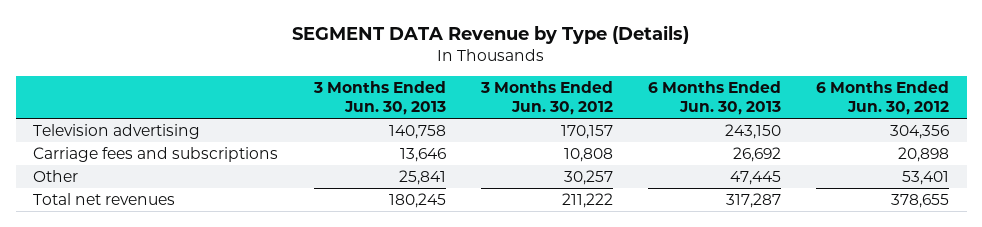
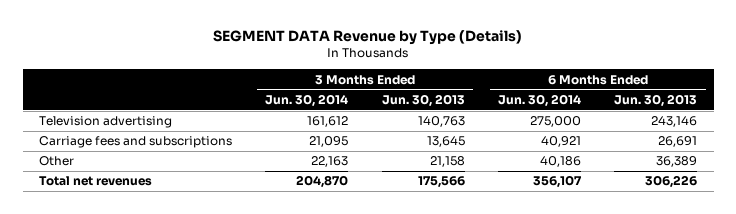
[479,81,613,115] 3 Months Ended Jun. 30, 2012 -> none
[816,81,950,115] 6 Months Ended Jun. 30, 2012 -> none
none -> [265,93,349,107] Jun. 30, 2014
none -> [497,93,581,107] Jun. 30, 2014
[388,125,446,140] 140,758 -> [417,116,465,128] 140,763
[724,124,781,140] 243,150 -> [651,116,698,128] 243,146
[399,148,446,163] 13,646 -> [426,136,465,148] 13,645
[732,147,781,163] 26,692 -> [658,136,698,148] 26,691
[398,170,446,186] 25,841 -> [429,156,465,168] 21,158
[729,171,781,186] 47,445 -> [656,156,698,168] 36,389
[388,193,446,209] 180,245 -> [417,176,465,189] 175,566
[725,193,781,209] 317,287 -> [645,175,698,189] 306,226

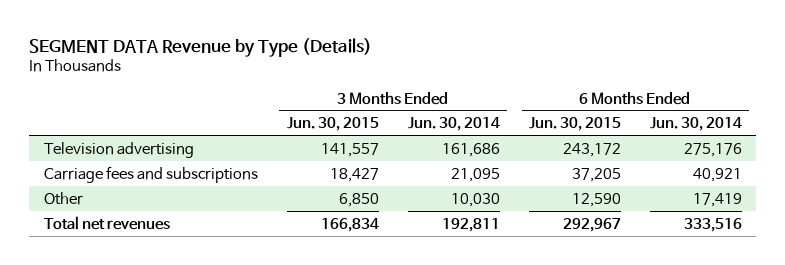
[381,93,465,107] Jun. 30, 2013 -> none
[614,93,698,107] Jun. 30, 2013 -> none
none -> [286,117,379,132] Jun. 30, 2015
none -> [528,117,621,132] Jun. 30, 2015
[307,116,349,128] 161,612 -> [441,142,500,157] 161,686
[529,116,581,128] 275,000 -> [683,142,742,157] 275,176
[311,156,349,168] 22,163 -> [450,192,500,207] 10,030
[539,156,581,168] 40,186 -> [692,192,742,207] 17,419
[296,175,349,189] 204,870 -> [441,217,500,232] 192,811
[532,175,582,189] 356,107 -> [683,217,742,232] 333,516

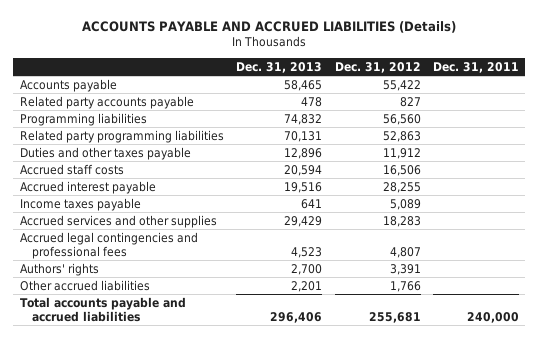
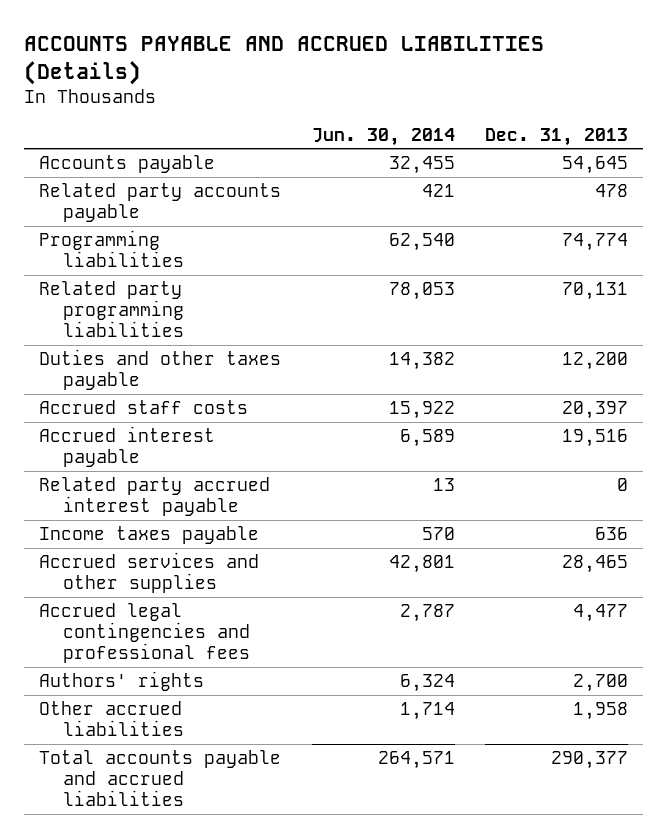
[334,61,421,73] Dec. 31, 2012 -> none
[433,61,520,73] Dec. 31, 2011 -> none
none -> [311,127,455,146] Jun. 30, 2014
[284,79,323,91] 58,465 -> [561,156,628,175] 54,645
[284,113,323,125] 74,832 -> [561,233,628,252] 74,774
[284,147,323,159] 12,896 -> [561,352,628,371] 12,200
[284,164,323,176] 20,594 -> [561,401,628,420] 20,397
none -> [39,477,271,517] Related party accrued interest payable
[301,198,323,209] 641 -> [594,527,628,541] 636
[284,215,323,227] 29,429 -> [561,555,628,574] 28,465
[291,246,323,258] 4,523 -> [572,604,628,623] 4,477
[291,280,323,292] 2,201 -> [572,702,628,721] 1,958
[270,311,323,323] 296,406 -> [550,751,628,770] 290,377

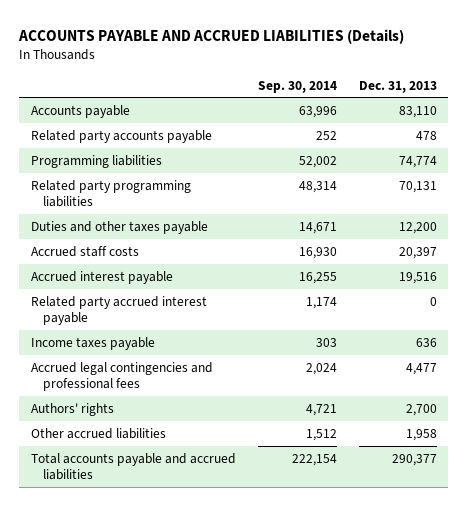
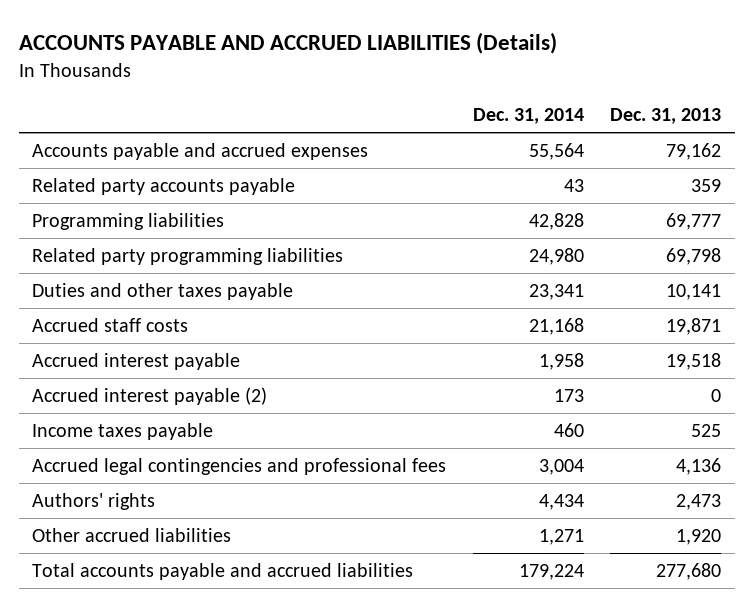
[257,80,337,93] Sep. 30, 2014 -> none
none -> [472,108,584,125] Dec. 31, 2014
[30,104,130,118] Accounts payable -> [31,143,368,161] Accounts payable and accrued expenses
[398,105,437,118] 83,110 -> [666,143,722,161] 79,162
[415,130,437,140] 478 -> [691,179,722,193] 359
[398,155,437,168] 74,774 -> [666,213,722,231] 69,777
[398,180,437,193] 70,131 -> [666,248,722,266] 69,798
[398,221,437,234] 12,200 -> [666,284,722,301] 10,141
[398,246,437,259] 20,397 -> [666,318,722,336] 19,871
[398,271,437,284] 19,516 -> [666,353,722,371] 19,518
[30,295,207,326] Related party accrued interest payable -> [31,387,267,406] Accrued interest payable (2)
[415,337,437,347] 636 -> [691,424,722,438] 525
[405,362,437,375] 4,477 -> [676,458,722,476] 4,136
[405,403,437,416] 2,700 -> [676,494,722,511] 2,473
[405,428,437,441] 1,958 -> [676,529,722,546] 1,920
[391,453,437,466] 290,377 -> [656,563,722,581] 277,680

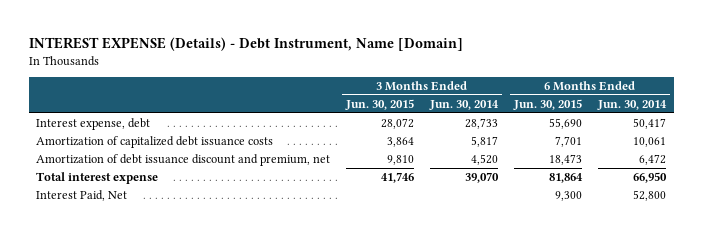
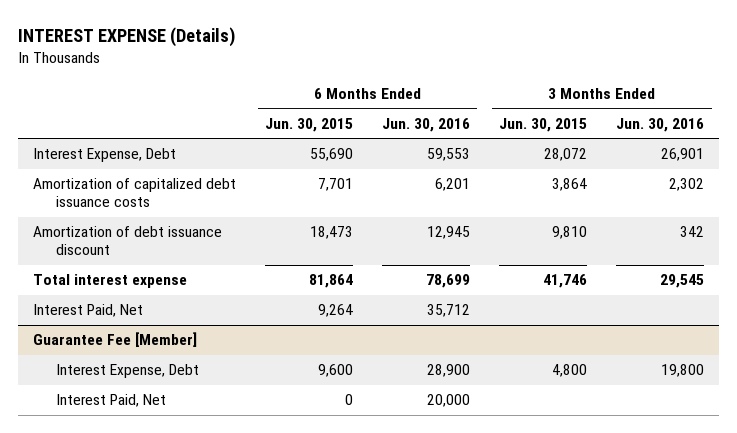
[28,36,463,51] INTEREST EXPENSE (Details) - Debt Instrument, Name [Domain] -> [18,27,236,48] INTEREST EXPENSE (Details)
[429,99,500,110] Jun. 30, 2014 -> none
[597,99,668,110] Jun. 30, 2014 -> none
none -> [382,117,471,132] Jun. 30, 2016
none -> [616,117,705,132] Jun. 30, 2016
[36,117,151,130] Interest expense, debt -> [32,148,176,163] Interest Expense, Debt
[36,153,331,166] Amortization of debt issuance discount and premium, net -> [32,226,222,256] Amortization of debt issuance discount
[555,190,583,201] 9,300 -> [317,304,353,318] 9,264
none -> [32,332,197,348] Guarantee Fee [Member]
none -> [55,364,199,379] Interest Expense, Debt
none -> [55,394,166,408] Interest Paid, Net

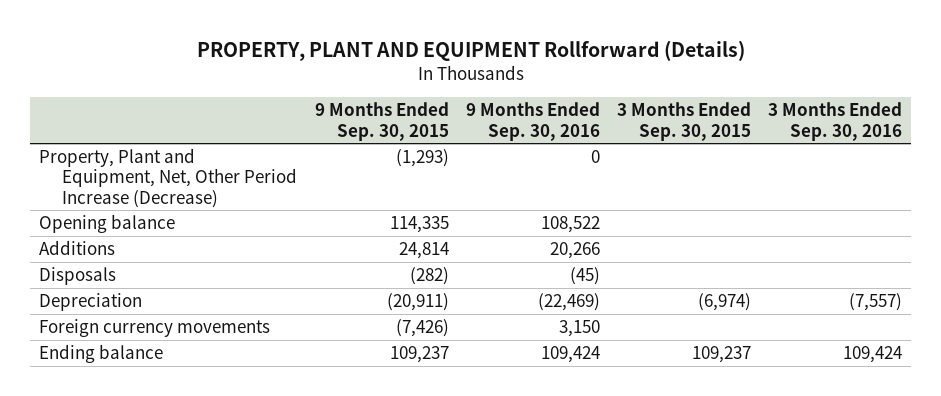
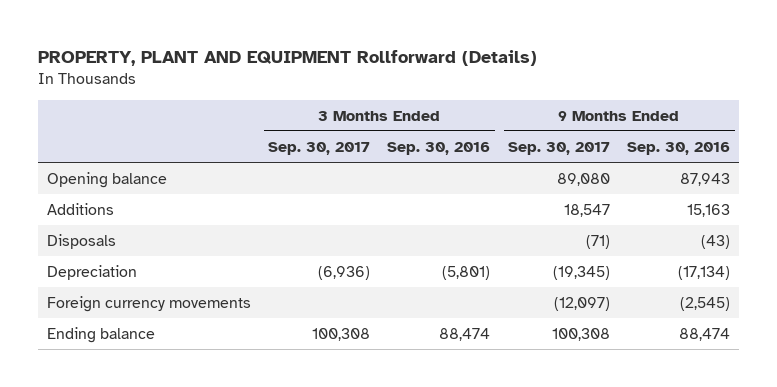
[314,102,449,141] 9 Months Ended Sep. 30, 2015 -> none
[617,102,752,141] 3 Months Ended Sep. 30, 2015 -> none
none -> [268,141,371,155] Sep. 30, 2017
none -> [507,141,610,155] Sep. 30, 2017
[38,148,298,208] Property, Plant and Equipment, Net, Other Period Increase (Decrease) -> none
[540,216,600,234] 108,522 -> [680,173,731,187] 87,943
[549,242,600,260] 20,266 -> [687,204,731,218] 15,163
[569,267,600,286] (45) -> [701,235,731,250] (43)
[537,293,600,312] (22,469) -> [678,266,731,281] (17,134)
[849,293,903,312] (7,557) -> [442,266,491,281] (5,801)
[558,320,600,338] 3,150 -> [680,297,731,312] (2,545)
[540,346,600,364] 109,424 -> [679,328,731,342] 88,474
[843,346,903,364] 109,424 -> [439,328,491,342] 88,474

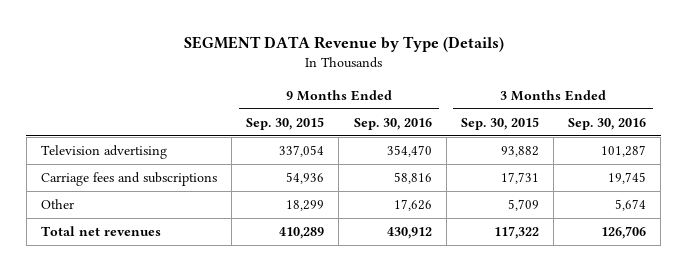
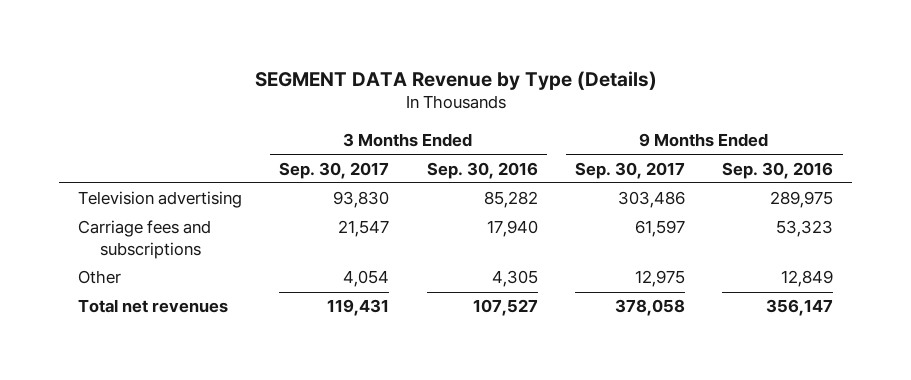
[246,116,325,130] Sep. 30, 2015 -> none
[460,116,539,130] Sep. 30, 2015 -> none
none -> [279,161,390,179] Sep. 30, 2017
none -> [574,161,685,179] Sep. 30, 2017
[386,145,432,158] 354,470 -> [770,191,834,209] 289,975
[601,145,647,158] 101,287 -> [483,191,538,209] 85,282
[393,172,432,185] 58,816 -> [776,220,834,238] 53,323
[608,172,647,185] 19,745 -> [486,220,538,238] 17,940
[393,199,432,212] 17,626 -> [781,270,834,288] 12,849
[615,199,647,212] 5,674 -> [491,270,538,288] 4,305
[386,227,432,240] 430,912 -> [766,299,834,317] 356,147
[601,226,647,240] 126,706 -> [472,299,538,317] 107,527

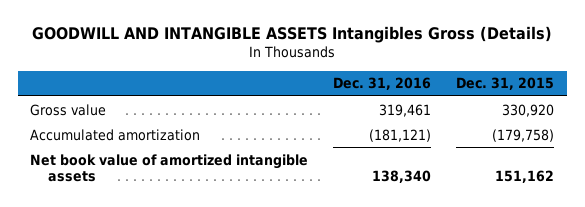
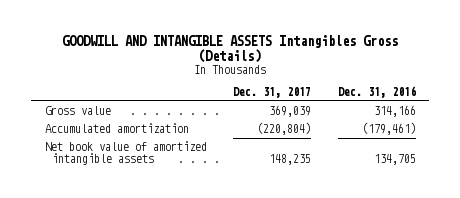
[456,77,555,91] Dec. 31, 2015 -> none
none -> [233,87,312,99] Dec. 31, 2017
[379,103,432,117] 319,461 -> [373,105,416,118] 314,166
[369,128,432,142] (181,121) -> [361,122,416,136] (179,461)
[372,169,432,183] 138,340 -> [373,153,416,165] 134,705

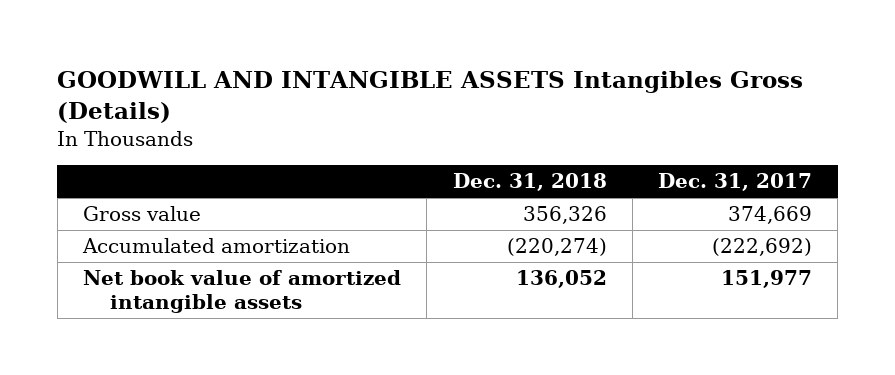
[337,86,416,99] Dec. 31, 2016 -> none
none -> [452,173,607,192] Dec. 31, 2018
[269,105,312,118] 369,039 -> [728,206,813,225] 374,669
[257,122,312,136] (220,804) -> [712,238,813,257] (222,692)
[269,153,312,165] 148,235 -> [721,270,813,289] 151,977

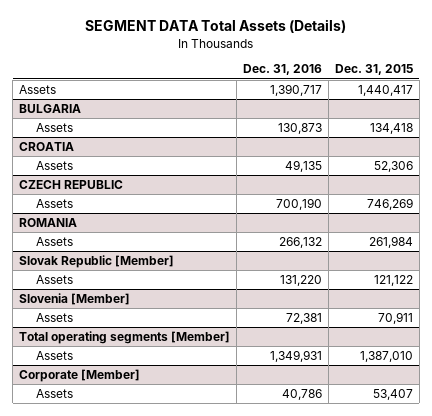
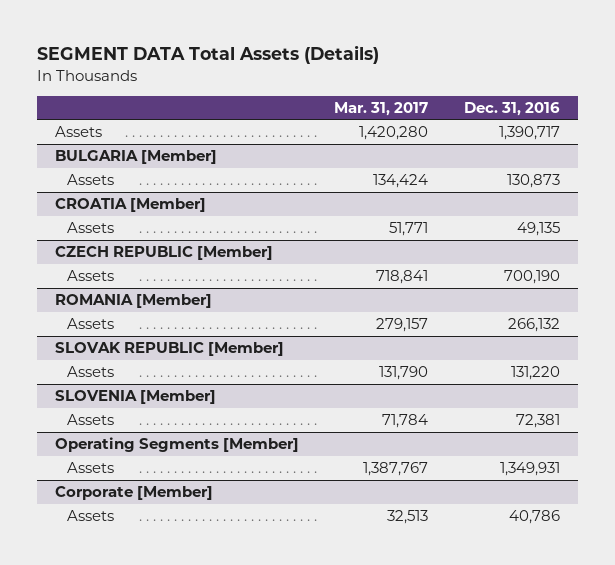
[334,64,413,76] Dec. 31, 2015 -> none
none -> [334,101,429,116] Mar. 31, 2017
[19,103,82,113] BULGARIA -> [54,150,217,165] BULGARIA [Member]
[19,141,75,151] CROATIA -> [54,198,206,213] CROATIA [Member]
[19,179,124,189] CZECH REPUBLIC -> [54,246,273,261] CZECH REPUBLIC [Member]
[19,217,78,227] ROMANIA -> [54,294,212,309] ROMANIA [Member]
[19,254,175,268] Slovak Republic [Member] -> [54,342,284,357] SLOVAK REPUBLIC [Member]
[19,292,131,305] Slovenia [Member] -> [54,390,216,405] SLOVENIA [Member]
[19,330,231,344] Total operating segments [Member] -> [54,437,299,453] Operating Segments [Member]

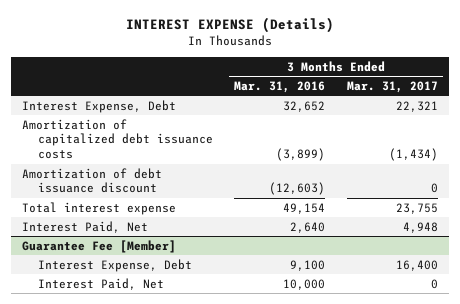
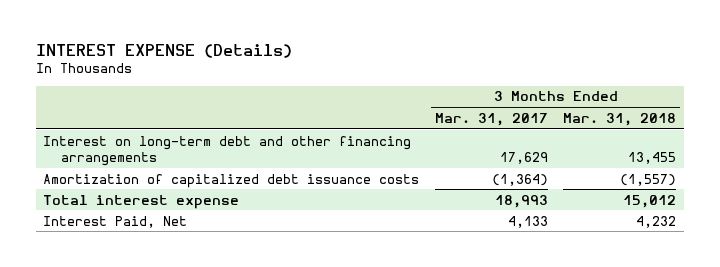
[234,80,326,93] Mar. 31, 2016 -> none
none -> [563,112,677,126] Mar. 31, 2018
[21,167,162,194] Amortization of debt issuance discount -> none
[21,239,176,253] Guarantee Fee [Member] -> none
[37,258,192,272] Interest Expense, Debt -> none
[37,277,164,290] Interest Paid, Net -> none
[21,99,176,113] Interest Expense, Debt -> [43,135,412,167] Interest on long-term debt and other financing arrangements
[395,100,438,112] 22,321 -> [499,152,548,165] 17,629
[388,148,438,162] (1,434) -> [491,173,548,186] (1,364)
[395,202,438,214] 23,755 -> [494,194,548,208] 18,993
[402,221,438,233] 4,948 -> [507,215,548,228] 4,133

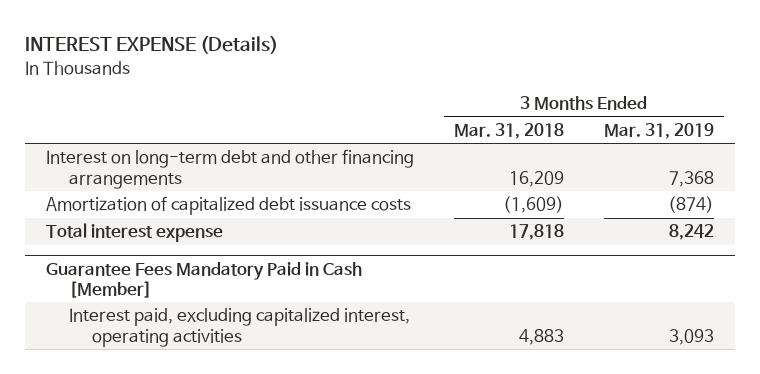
[434,112,548,126] Mar. 31, 2017 -> none
none -> [604,123,715,140] Mar. 31, 2019
[628,152,677,165] 13,455 -> [508,170,564,187] 16,209
[620,173,677,186] (1,557) -> [502,196,564,214] (1,609)
[623,194,677,208] 15,012 -> [508,224,564,241] 17,818
none -> [45,261,362,299] Guarantee Fees Mandatory Paid in Cash [Member]
[43,215,188,228] Interest Paid, Net -> [68,308,410,347] Interest paid, excluding capitalized interest, operating activities
[636,215,677,228] 4,232 -> [518,328,564,345] 4,883

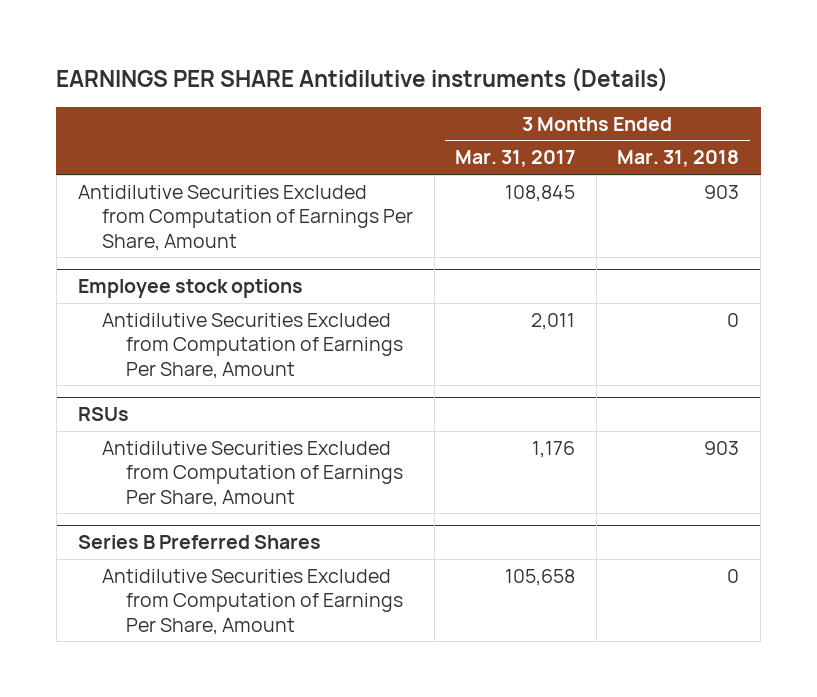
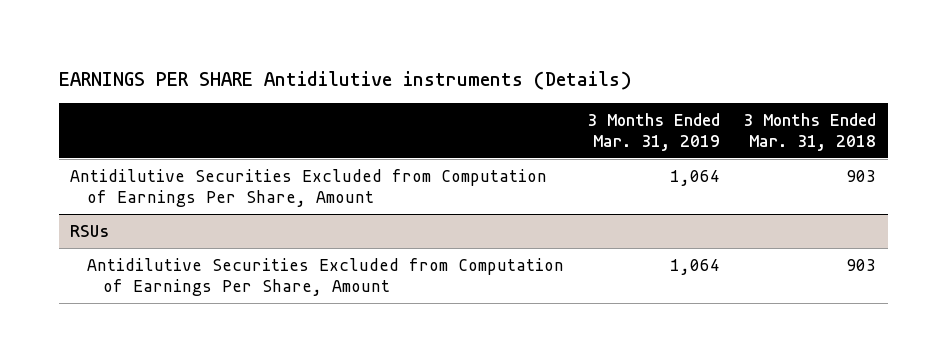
[455,150,576,168] Mar. 31, 2017 -> none
none -> [587,112,721,151] 3 Months Ended Mar. 31, 2019
[77,279,303,299] Employee stock options -> none
[102,313,404,379] Antidilutive Securities Excluded from Computation of Earnings Per Share, Amount -> none
[77,535,321,550] Series B Preferred Shares -> none
[102,569,404,635] Antidilutive Securities Excluded from Computation of Earnings Per Share, Amount -> none

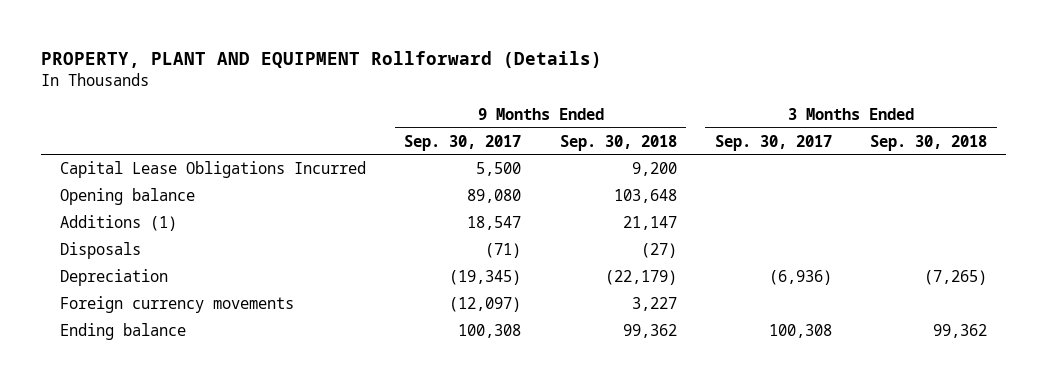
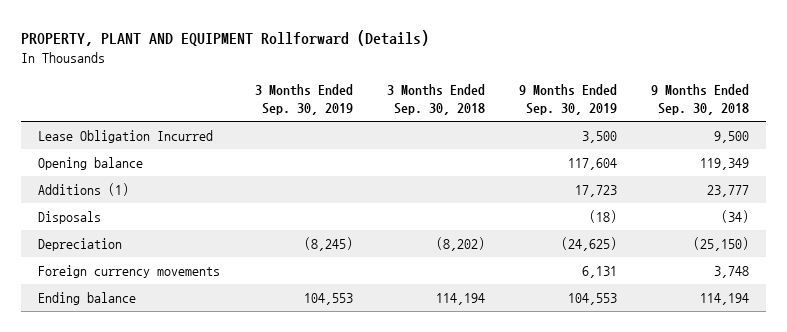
[404,134,522,151] Sep. 30, 2017 -> none
[714,134,832,151] Sep. 30, 2017 -> none
none -> [254,84,353,116] 3 Months Ended Sep. 30, 2019
none -> [518,84,617,116] 9 Months Ended Sep. 30, 2019
[60,160,367,178] Capital Lease Obligations Incurred -> [38,130,214,144] Lease Obligation Incurred
[631,161,677,176] 9,200 -> [713,131,749,144] 9,500
[613,188,677,203] 103,648 -> [699,158,749,171] 119,349
[622,215,677,230] 21,147 -> [706,185,749,198] 23,777
[640,242,677,258] (27) -> [720,210,749,224] (34)
[604,269,677,285] (22,179) -> [692,237,749,252] (25,150)
[923,269,987,285] (7,265) -> [435,237,485,252] (8,202)
[631,296,677,311] 3,227 -> [713,266,749,279] 3,748
[622,323,677,338] 99,362 -> [699,293,749,306] 114,194
[932,323,987,338] 99,362 -> [435,293,485,306] 114,194

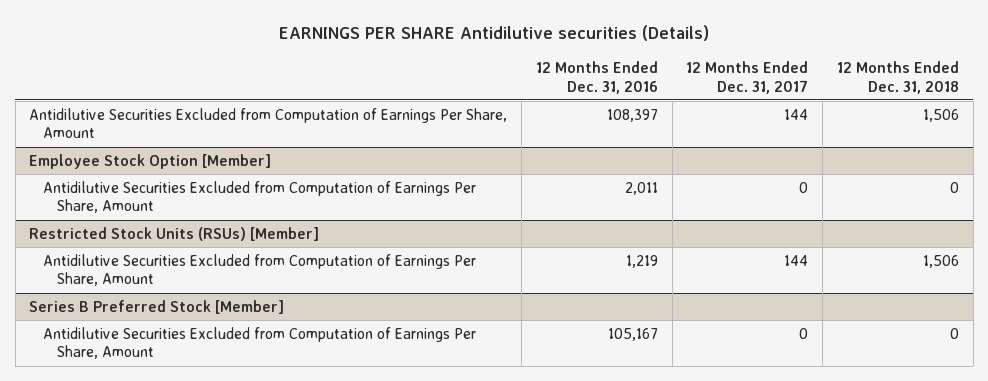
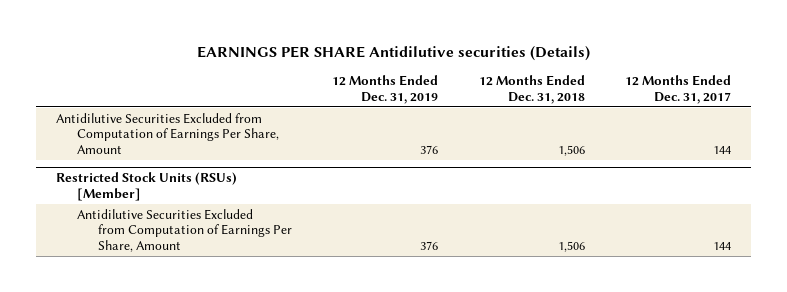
[535,60,658,94] 12 Months Ended Dec. 31, 2016 -> none
none -> [332,75,439,104] 12 Months Ended Dec. 31, 2019
[29,153,272,169] Employee Stock Option [Member] -> none
[43,180,477,214] Antidilutive Securities Excluded from Computation of Earnings Per Share, Amount -> none
[29,299,285,314] Series B Preferred Stock [Member] -> none
[43,326,477,360] Antidilutive Securities Excluded from Computation of Earnings Per Share, Amount -> none

